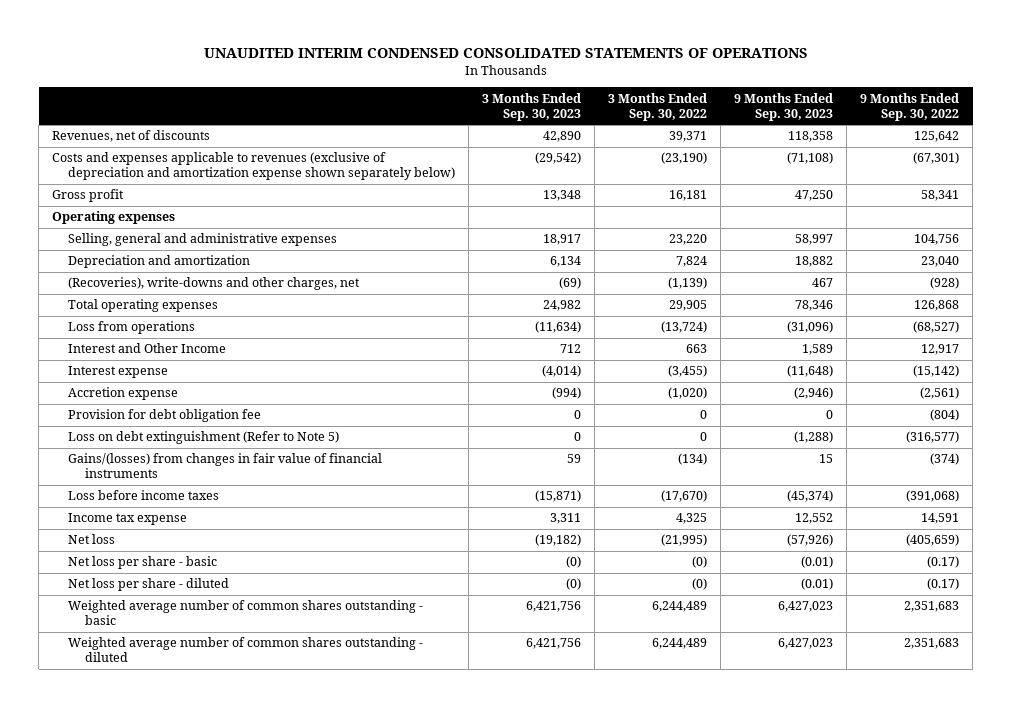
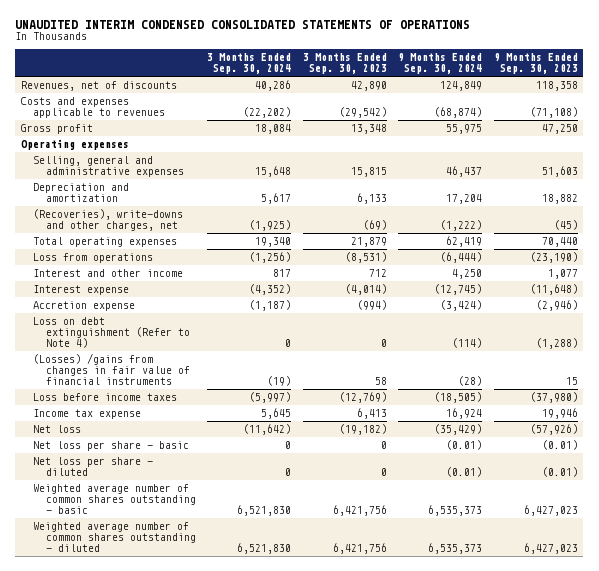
[608,92,708,121] 3 Months Ended Sep. 30, 2022 -> none
[860,92,960,121] 9 Months Ended Sep. 30, 2022 -> none
none -> [207,53,292,75] 3 Months Ended Sep. 30, 2024
none -> [398,53,483,75] 9 Months Ended Sep. 30, 2024
[52,152,456,181] Costs and expenses applicable to revenues (exclusive of depreciation and amortization expense shown separately below) -> [20,96,166,119] Costs and expenses applicable to revenues
[543,234,582,246] 18,917 -> [350,167,387,178] 15,815
[795,234,834,246] 58,997 -> [541,166,578,178] 51,603
[550,256,582,268] 6,134 -> [356,193,387,205] 6,133
[812,278,834,288] 467 -> [553,220,578,231] (45)
[543,300,582,312] 24,982 -> [350,236,387,247] 21,879
[795,300,834,312] 78,346 -> [541,236,578,247] 70,440
[535,321,582,334] (11,634) -> [344,251,387,263] (8,531)
[787,321,834,334] (31,096) -> [529,251,578,263] (23,190)
[68,343,227,354] Interest and Other Income -> [33,268,184,277] Interest and other income
[802,344,834,356] 1,589 -> [547,268,578,279] 1,077
[68,409,262,423] Provision for debt obligation fee -> none
[68,431,340,445] Loss on debt extinguishment (Refer to Note 5) -> [33,316,190,349] Loss on debt extinguishment (Refer to Note 4)
[68,453,383,479] Gains/(losses) from changes in fair value of financial instruments -> [33,352,190,386] (Losses) /gains from changes in fair value of financial instruments
[567,454,582,464] 59 -> [374,377,387,386] 58
[535,490,582,503] (15,871) -> [338,391,387,403] (12,769)
[787,490,834,503] (45,374) -> [529,391,578,403] (37,980)
[550,513,582,525] 3,311 -> [356,407,387,419] 6,413
[795,513,834,525] 12,552 -> [541,407,578,419] 19,946
[566,556,582,569] (0) -> [380,440,387,449] 0
[566,578,582,591] (0) -> [380,468,387,477] 0

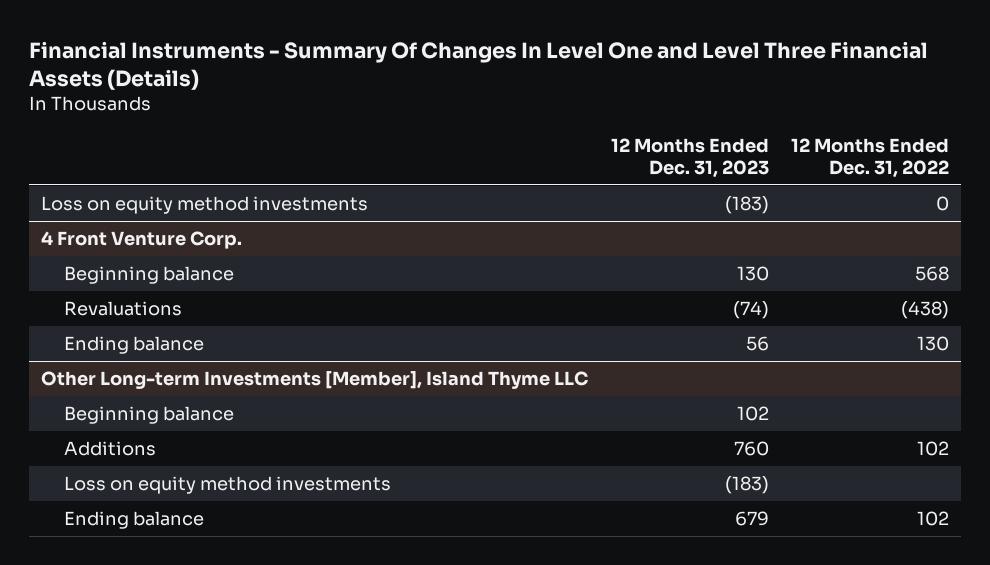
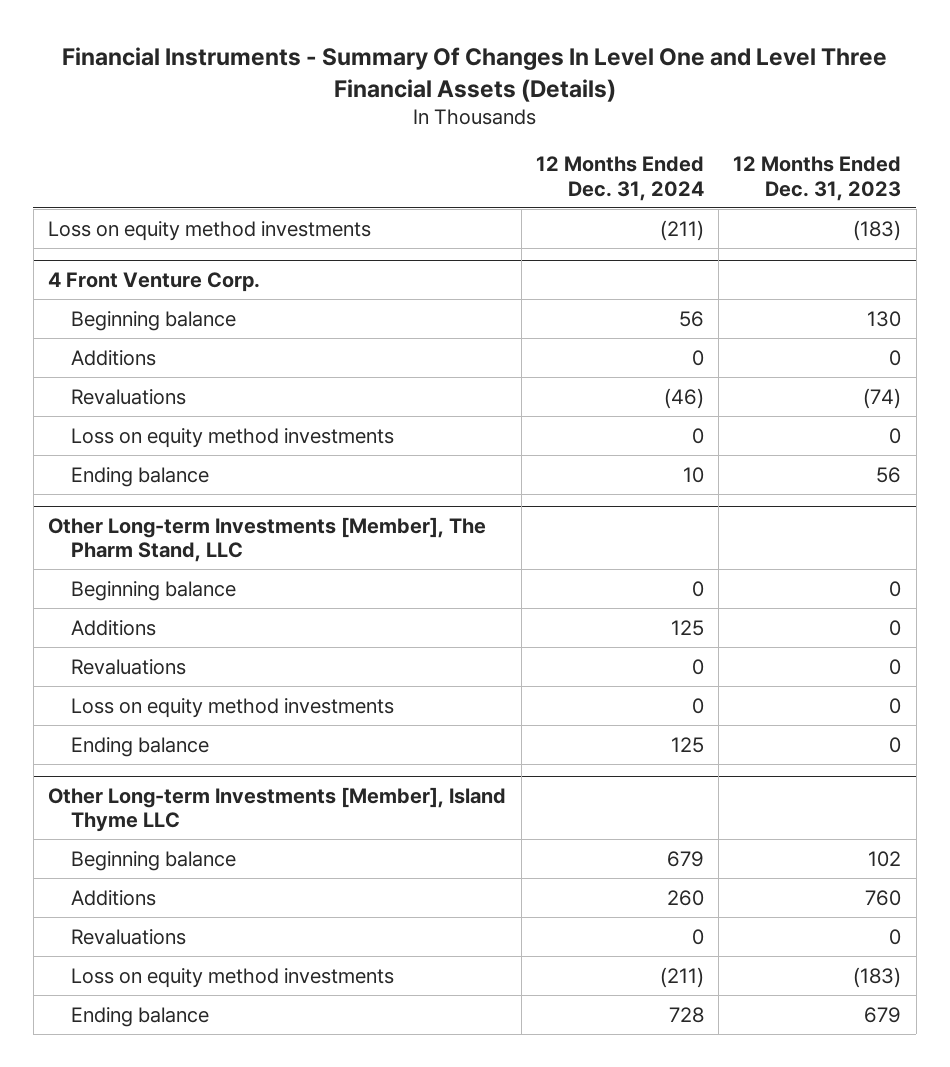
[791,138,950,179] 12 Months Ended Dec. 31, 2022 -> none
none -> [535,156,704,201] 12 Months Ended Dec. 31, 2024
none -> [71,349,157,366] Additions
none -> [71,427,395,448] Loss on equity method investments
none -> [48,516,487,563] Other Long-term Investments [Member], The Pharm Stand, LLC
none -> [71,580,237,601] Beginning balance
none -> [71,619,157,636] Additions
none -> [71,658,187,675] Revaluations
none -> [71,697,395,718] Loss on equity method investments
none -> [71,736,210,757] Ending balance
none -> [71,928,187,945] Revaluations

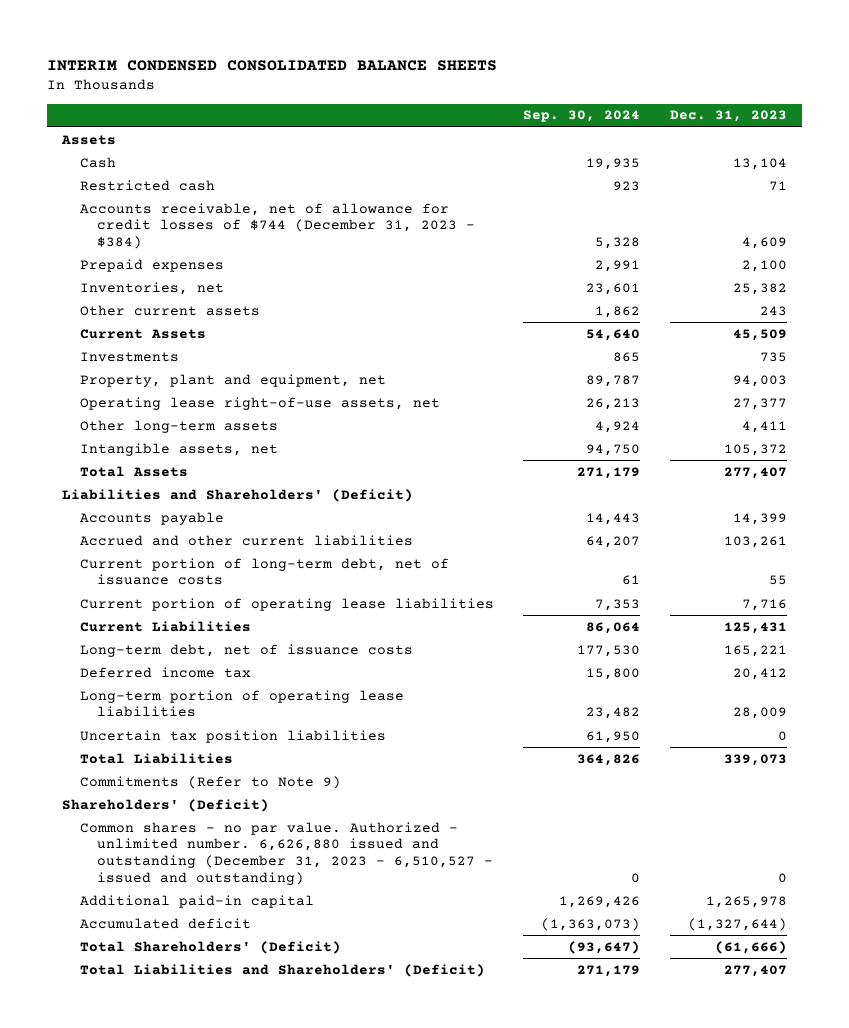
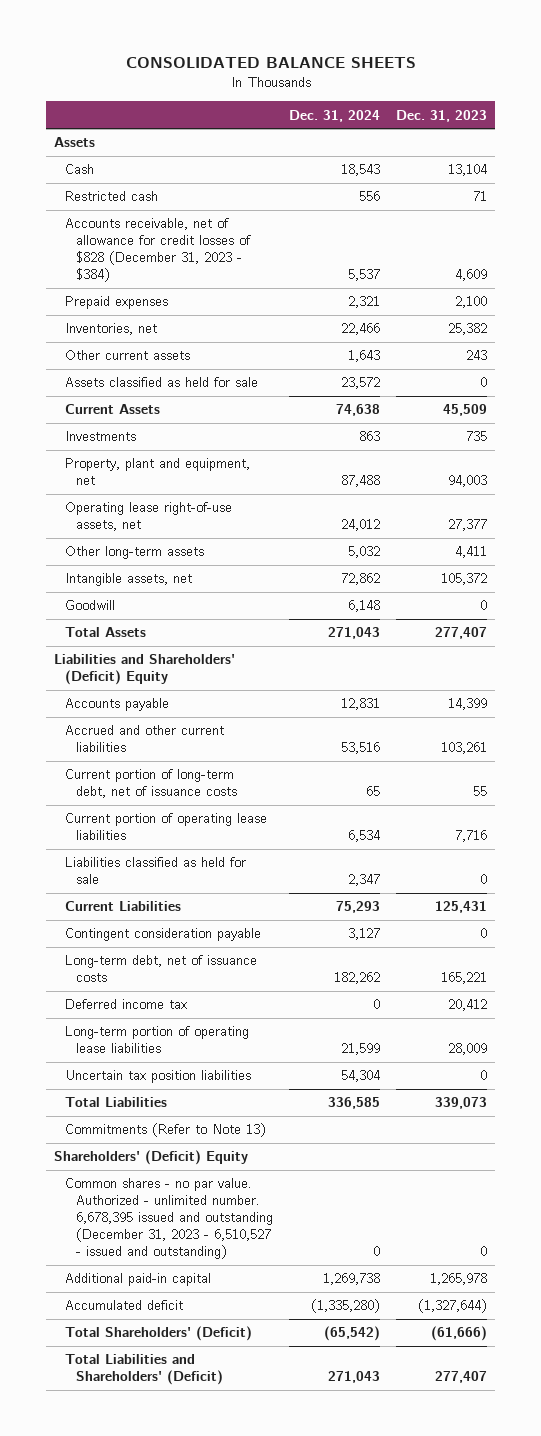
[47,59,498,71] INTERIM CONDENSED CONSOLIDATED BALANCE SHEETS -> [125,57,416,69] CONSOLIDATED BALANCE SHEETS
[523,110,641,123] Sep. 30, 2024 -> none
none -> [289,109,381,122] Dec. 31, 2024
[79,202,476,249] Accounts receivable, net of allowance for credit losses of $744 (December 31, 2023 - $384) -> [65,218,252,283] Accounts receivable, net of allowance for credit losses of $828 (December 31, 2023 - $384)
none -> [65,377,259,388] Assets classified as held for sale
none -> [65,600,116,611] Goodwill
[62,488,414,502] Liabilities and Shareholders' (Deficit) -> [54,654,236,686] Liabilities and Shareholders' (Deficit) Equity
none -> [65,857,247,885] Liabilities classified as held for sale
none -> [65,928,262,942] Contingent consideration payable
[79,775,341,789] Commitments (Refer to Note 9) -> [65,1123,267,1138] Commitments (Refer to Note 13)
[62,798,270,812] Shareholders' (Deficit) -> [54,1150,249,1166] Shareholders' (Deficit) Equity
[79,821,494,885] Common shares - no par value. Authorized - unlimited number. 6,626,880 issued and outstanding (December 31, 2023 - 6,510,527 - issued and outstanding) -> [65,1178,274,1260] Common shares - no par value. Authorized - unlimited number. 6,678,395 issued and outstanding (December 31, 2023 - 6,510,527 - issued and outstanding)

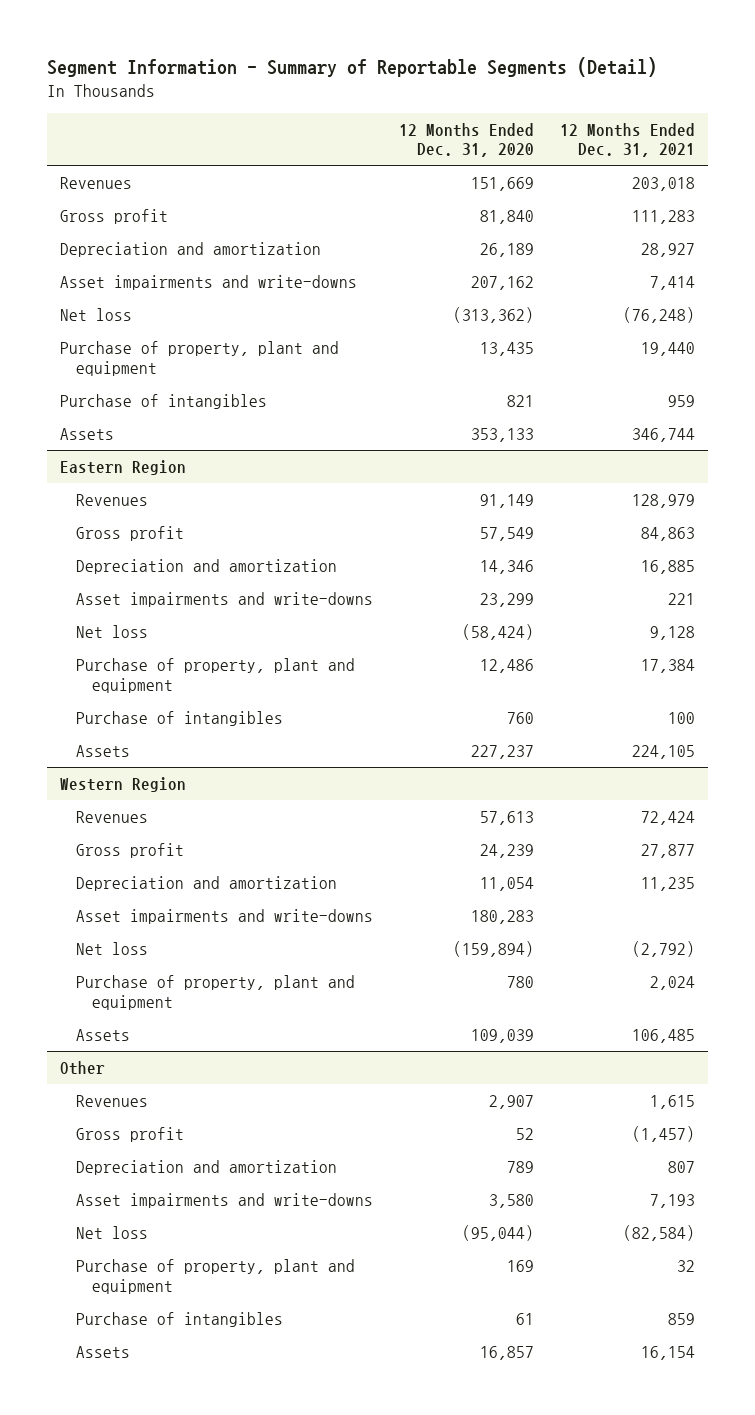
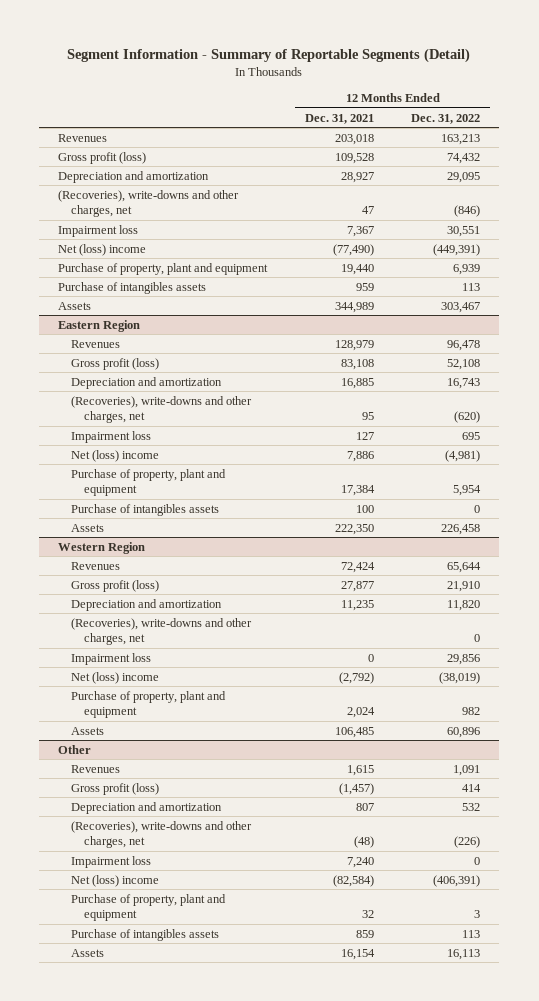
[399,122,535,158] 12 Months Ended Dec. 31, 2020 -> none
none -> [411,113,481,124] Dec. 31, 2022
[59,208,168,224] Gross profit -> [58,151,147,164] Gross profit (loss)
[632,209,696,224] 111,283 -> [334,152,374,164] 109,528
[59,274,357,290] Asset impairments and write-downs -> none
none -> [58,189,240,218] (Recoveries), write-downs and other charges, net
none -> [58,224,139,237] Impairment loss
[59,307,132,321] Net loss -> [58,243,147,256] Net (loss) income
[623,306,696,323] (76,248) -> [332,243,374,256] (77,490)
[59,393,267,409] Purchase of intangibles -> [58,281,207,294] Purchase of intangibles assets
[632,427,696,442] 346,744 -> [334,301,374,313] 344,989
[75,525,184,541] Gross profit -> [71,357,160,370] Gross profit (loss)
[641,526,696,541] 84,863 -> [340,358,374,370] 83,108
[75,591,373,607] Asset impairments and write-downs -> none
none -> [71,395,253,424] (Recoveries), write-downs and other charges, net
none -> [71,430,152,443] Impairment loss
[75,624,148,638] Net loss -> [71,449,160,462] Net (loss) income
[650,625,696,640] 9,128 -> [346,450,374,462] 7,886
[75,710,283,726] Purchase of intangibles -> [71,503,220,516] Purchase of intangibles assets
[632,744,696,759] 224,105 -> [334,523,374,535] 222,350
[75,842,184,858] Gross profit -> [71,579,160,592] Gross profit (loss)
[75,908,373,924] Asset impairments and write-downs -> none
none -> [71,617,253,646] (Recoveries), write-downs and other charges, net
none -> [71,652,152,665] Impairment loss
[75,941,148,955] Net loss -> [71,671,160,684] Net (loss) income
[75,1126,184,1142] Gross profit -> [71,782,160,795] Gross profit (loss)
[75,1192,373,1208] Asset impairments and write-downs -> none
none -> [71,820,253,849] (Recoveries), write-downs and other charges, net
none -> [71,855,152,868] Impairment loss
[75,1225,148,1239] Net loss -> [71,874,160,887] Net (loss) income
[75,1311,283,1327] Purchase of intangibles -> [71,928,220,941] Purchase of intangibles assets

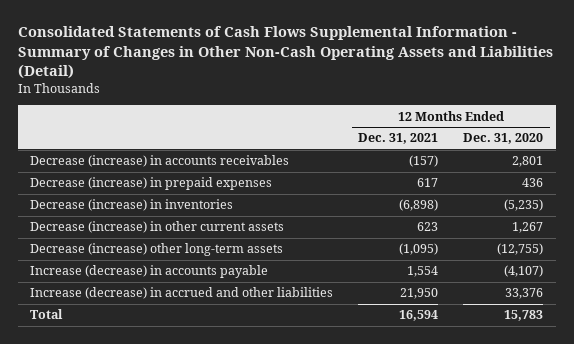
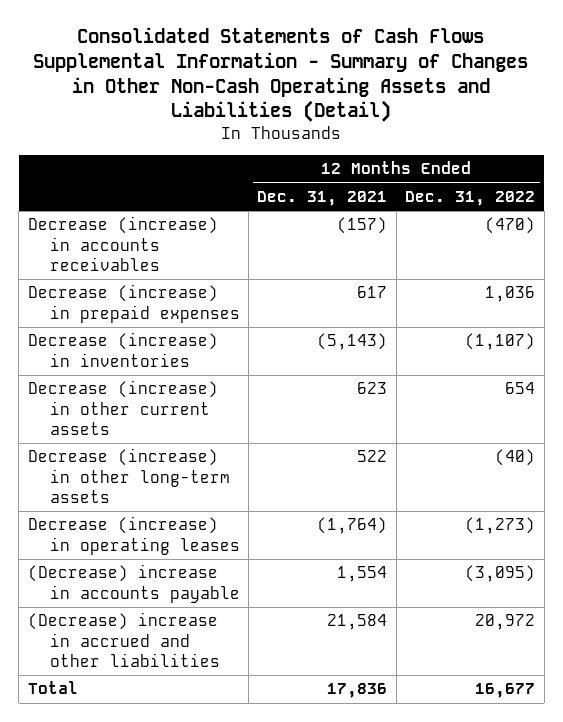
[463,133,544,145] Dec. 31, 2020 -> none
none -> [405,190,536,206] Dec. 31, 2022
[399,199,439,212] (6,898) -> [317,333,388,351] (5,143)
[30,243,284,257] Decrease (increase) other long-term assets -> [27,448,230,503] Decrease (increase) in other long-term assets
[399,243,439,256] (1,095) -> [357,450,388,463] 522
none -> [27,516,240,555] Decrease (increase) in operating leases
[30,265,269,279] Increase (decrease) in accounts payable -> [27,564,240,603] (Decrease) increase in accounts payable
[30,287,334,300] Increase (decrease) in accrued and other liabilities -> [27,612,220,667] (Decrease) increase in accrued and other liabilities
[400,288,439,300] 21,950 -> [327,614,388,631] 21,584
[399,310,439,322] 16,594 -> [327,683,388,699] 17,836

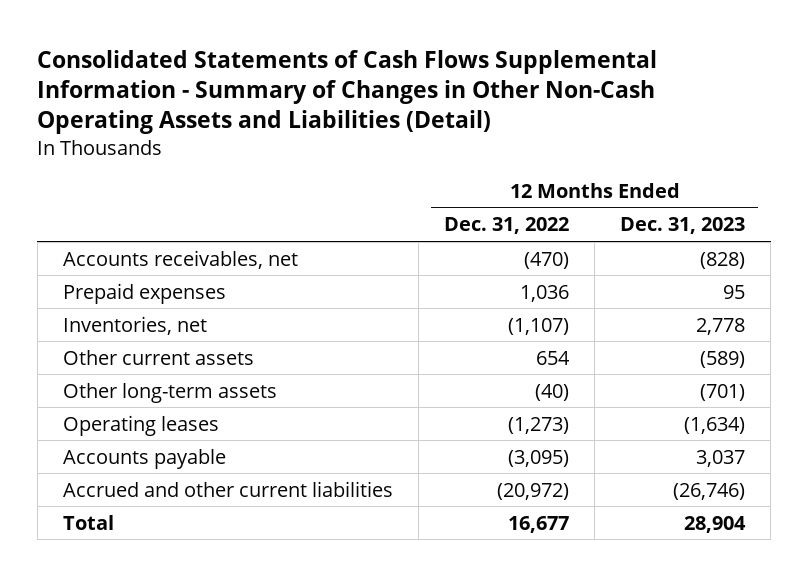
[257,190,388,206] Dec. 31, 2021 -> none
none -> [620,217,746,235] Dec. 31, 2023
[27,216,218,271] Decrease (increase) in accounts receivables -> [62,249,298,269] Accounts receivables, net
[27,284,240,323] Decrease (increase) in prepaid expenses -> [62,282,226,304] Prepaid expenses
[27,332,218,367] Decrease (increase) in inventories -> [62,315,207,335] Inventories, net
[27,380,218,435] Decrease (increase) in other current assets -> [62,349,254,365] Other current assets
[27,448,230,503] Decrease (increase) in other long-term assets -> [62,382,277,403] Other long-term assets
[27,516,240,555] Decrease (increase) in operating leases -> [62,414,219,436] Operating leases
[27,564,240,603] (Decrease) increase in accounts payable -> [62,448,226,469] Accounts payable
[27,612,220,667] (Decrease) increase in accrued and other liabilities -> [62,480,393,497] Accrued and other current liabilities
[475,614,536,631] 20,972 -> [497,482,570,500] (20,972)

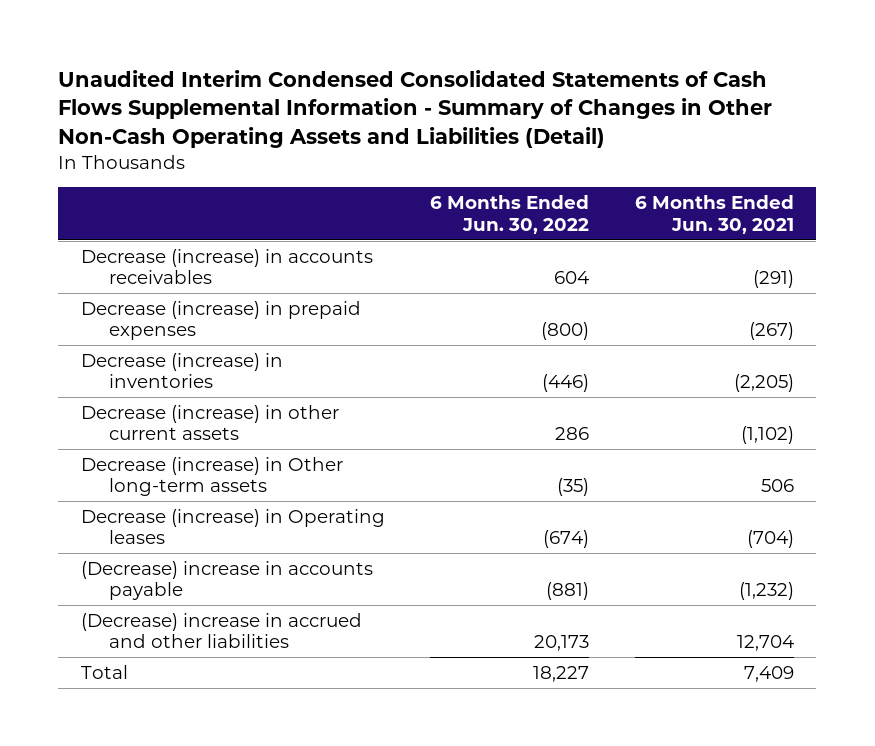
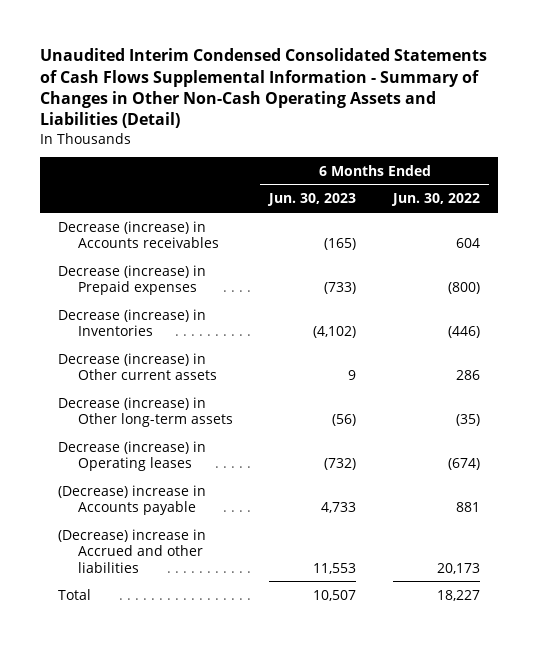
[634,195,794,234] 6 Months Ended Jun. 30, 2021 -> none
none -> [267,193,357,207] Jun. 30, 2023
[80,248,373,285] Decrease (increase) in accounts receivables -> [58,220,219,249] Decrease (increase) in Accounts receivables
[80,300,361,341] Decrease (increase) in prepaid expenses -> [58,264,207,296] Decrease (increase) in Prepaid expenses
[80,352,283,389] Decrease (increase) in inventories -> [58,308,207,337] Decrease (increase) in Inventories
[80,404,339,441] Decrease (increase) in other current assets -> [58,352,217,381] Decrease (increase) in Other current assets
[80,560,373,601] (Decrease) increase in accounts payable -> [58,484,207,516] (Decrease) increase in Accounts payable
[546,582,590,601] (881) -> [455,502,480,513] 881
[80,612,362,649] (Decrease) increase in accrued and other liabilities -> [58,528,207,573] (Decrease) increase in Accrued and other liabilities

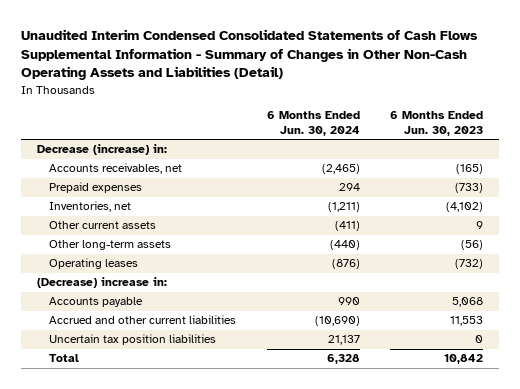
[390,193,480,207] Jun. 30, 2022 -> none
none -> [266,111,360,137] 6 Months Ended Jun. 30, 2024
none -> [36,144,167,156] Decrease (increase) in:
[58,220,219,249] Decrease (increase) in Accounts receivables -> [48,163,182,175] Accounts receivables, net
[58,264,207,296] Decrease (increase) in Prepaid expenses -> [48,182,142,194] Prepaid expenses
[58,308,207,337] Decrease (increase) in Inventories -> [48,201,131,213] Inventories, net
[58,352,217,381] Decrease (increase) in Other current assets -> [48,221,156,230] Other current assets
[58,396,233,428] Decrease (increase) in Other long-term assets -> [48,240,171,251] Other long-term assets
[58,440,207,472] Decrease (increase) in Operating leases -> [48,258,138,270] Operating leases
none -> [36,277,167,289] (Decrease) increase in:
[58,484,207,516] (Decrease) increase in Accounts payable -> [48,297,143,308] Accounts payable
[321,502,357,514] 4,733 -> [452,297,484,308] 5,068
[58,528,207,573] (Decrease) increase in Accrued and other liabilities -> [48,315,236,325] Accrued and other current liabilities
none -> [48,334,216,346] Uncertain tax position liabilities
[313,589,357,601] 10,507 -> [444,354,484,365] 10,842

